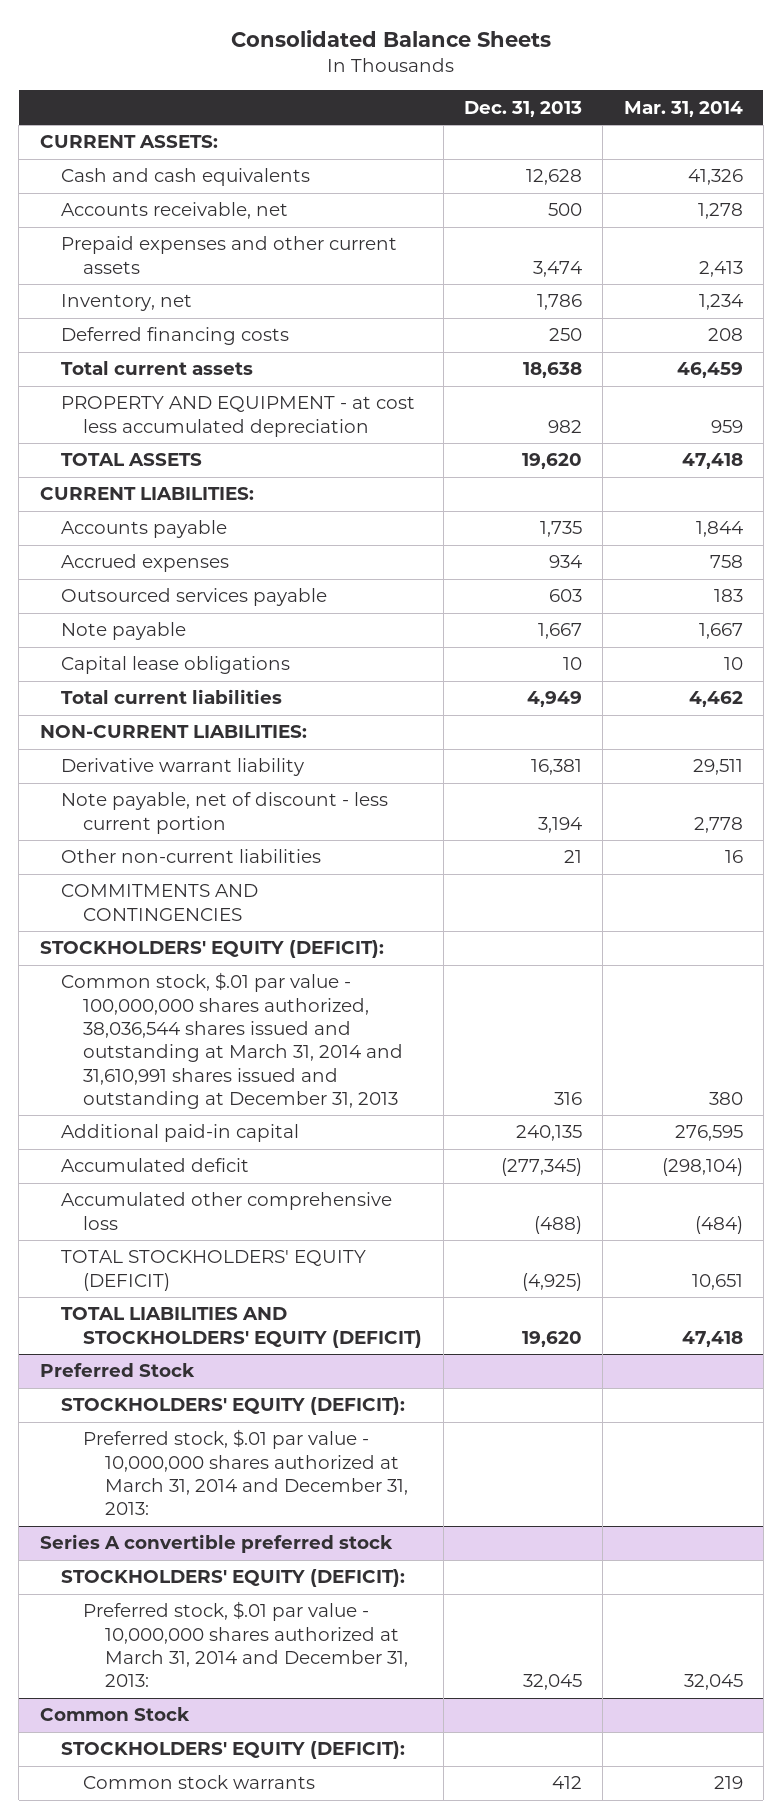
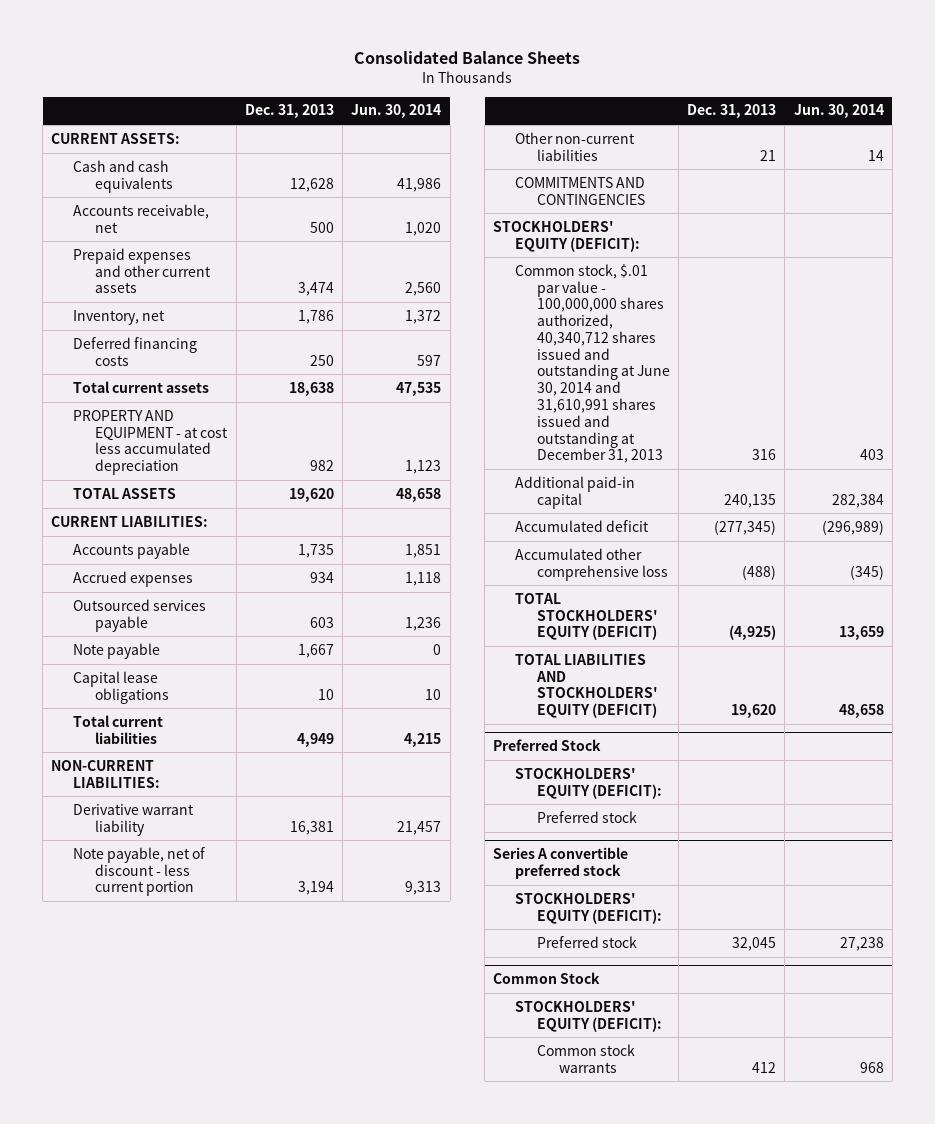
[623,100,743,117] Mar. 31, 2014 -> none
none -> [351,104,442,119] Jun. 30, 2014
[61,972,404,1109] Common stock, $.01 par value - 100,000,000 shares authorized, 38,036,544 shares issued and outstanding at March 31, 2014 and 31,610,991 shares issued and outstanding at December 31, 2013 -> [515,263,671,464] Common stock, $.01 par value - 100,000,000 shares authorized, 40,340,712 shares issued and outstanding at June 30, 2014 and 31,610,991 shares issued and outstanding at December 31, 2013
[83,1429,409,1516] Preferred stock, $.01 par value - 10,000,000 shares authorized at March 31, 2014 and December 31, 2013: -> [537,810,638,823] Preferred stock
[83,1601,409,1688] Preferred stock, $.01 par value - 10,000,000 shares authorized at March 31, 2014 and December 31, 2013: -> [537,935,638,948] Preferred stock

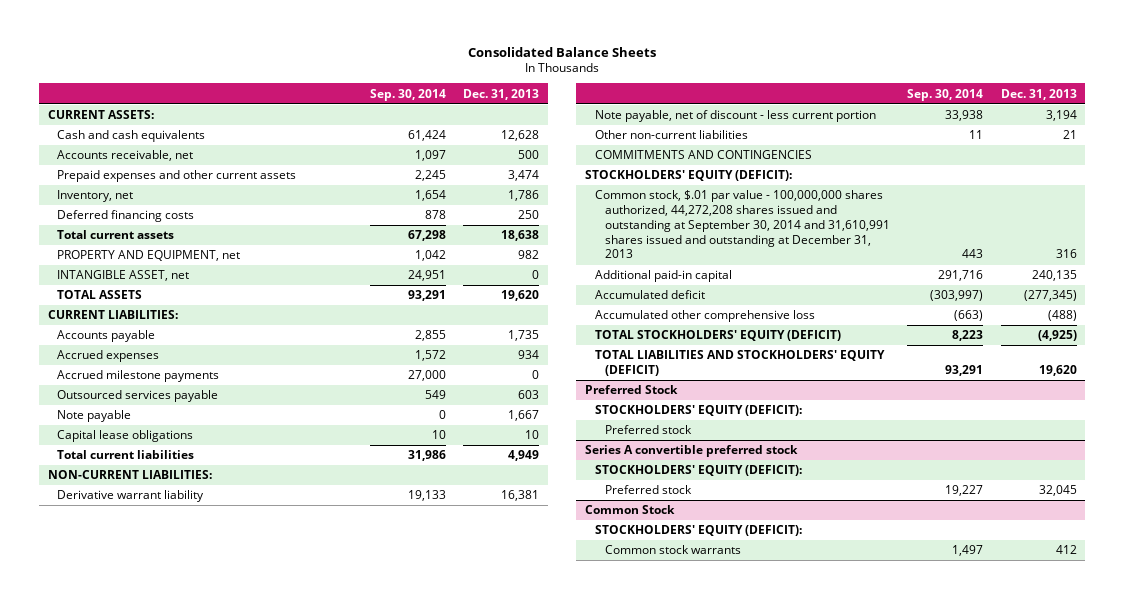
[351,104,442,119] Jun. 30, 2014 -> none
none -> [369,88,446,101] Sep. 30, 2014
[73,409,229,476] PROPERTY AND EQUIPMENT - at cost less accumulated depreciation -> [57,250,241,262] PROPERTY AND EQUIPMENT, net
none -> [57,270,190,282] INTANGIBLE ASSET, net
none -> [57,370,220,383] Accrued milestone payments
[515,263,671,464] Common stock, $.01 par value - 100,000,000 shares authorized, 40,340,712 shares issued and outstanding at June 30, 2014 and 31,610,991 shares issued and outstanding at December 31, 2013 -> [595,190,890,259] Common stock, $.01 par value - 100,000,000 shares authorized, 44,272,208 shares issued and outstanding at September 30, 2014 and 31,610,991 shares issued and outstanding at December 31, 2013

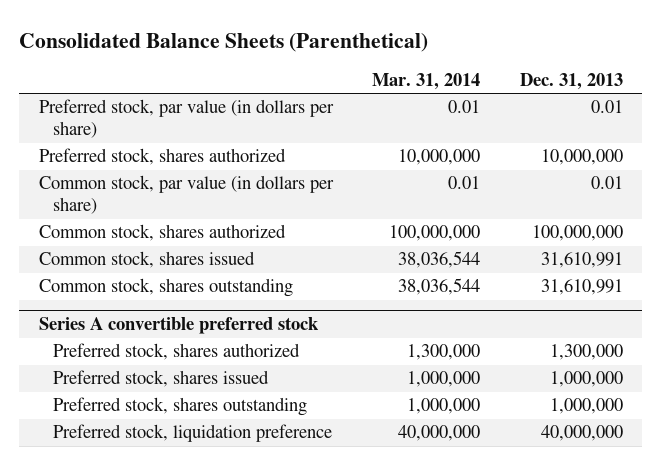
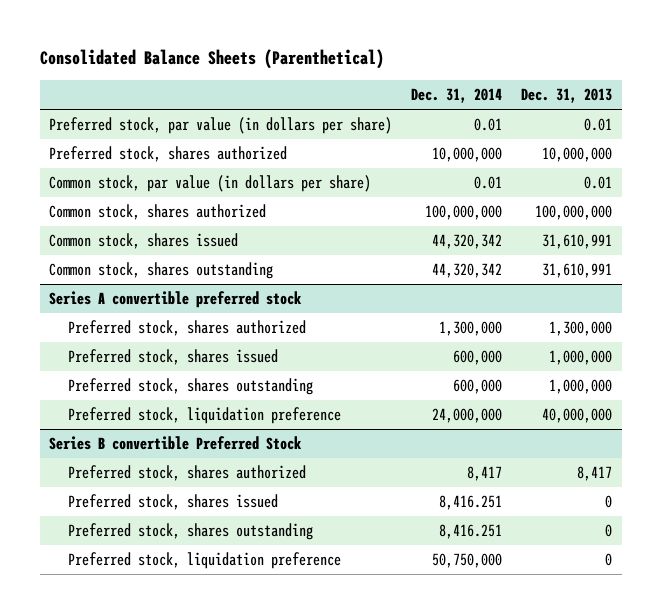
[372,73,481,91] Mar. 31, 2014 -> none
none -> [411,88,503,104] Dec. 31, 2014
none -> [49,436,303,451] Series B convertible Preferred Stock
none -> [67,465,306,482] Preferred stock, shares authorized
none -> [67,494,278,511] Preferred stock, shares issued
none -> [67,523,313,541] Preferred stock, shares outstanding
none -> [67,552,341,570] Preferred stock, liquidation preference

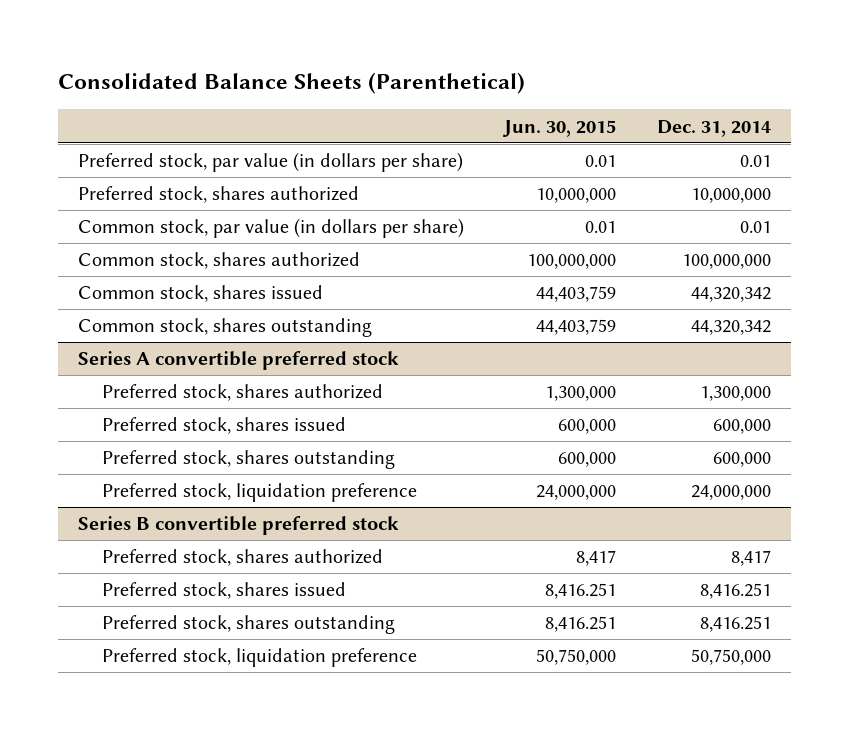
[521,88,613,104] Dec. 31, 2013 -> none
none -> [502,119,617,137] Jun. 30, 2015
[49,436,303,451] Series B convertible Preferred Stock -> [78,516,400,536] Series B convertible preferred stock

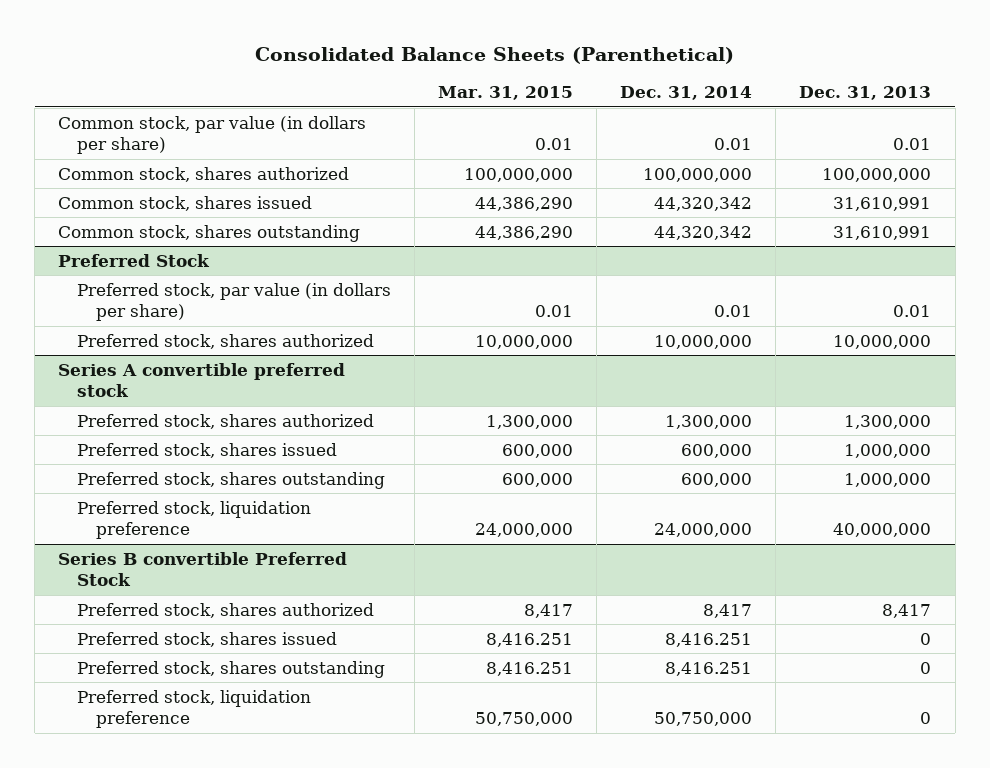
[502,119,617,137] Jun. 30, 2015 -> none
none -> [438,86,574,101] Mar. 31, 2015
none -> [799,86,932,101] Dec. 31, 2013
[78,152,464,173] Preferred stock, par value (in dollars per share) -> none
[78,186,360,204] Preferred stock, shares authorized -> none
none -> [58,253,211,267] Preferred Stock
none -> [77,282,392,322] Preferred stock, par value (in dollars per share)
none -> [77,333,375,349] Preferred stock, shares authorized
[78,516,400,536] Series B convertible preferred stock -> [58,551,348,587] Series B convertible Preferred Stock

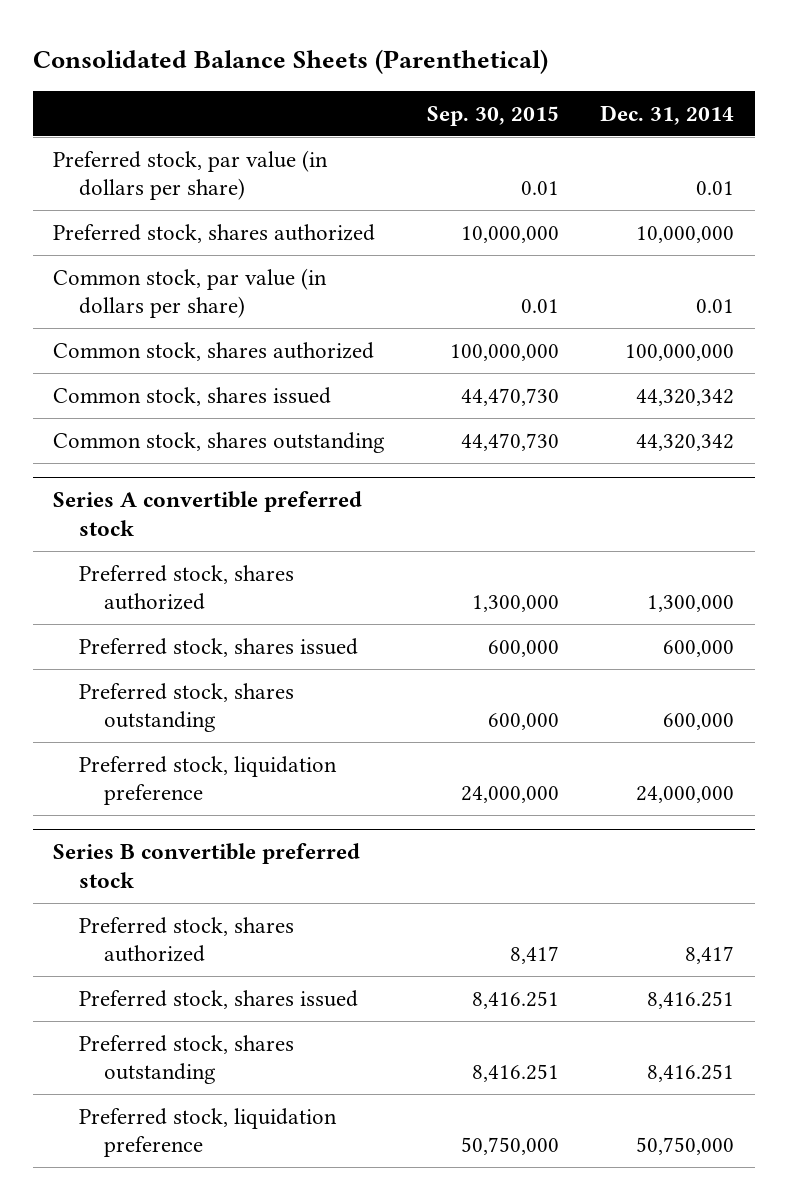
[438,86,574,101] Mar. 31, 2015 -> none
[799,86,932,101] Dec. 31, 2013 -> none
none -> [426,105,559,126] Sep. 30, 2015
none -> [53,149,329,201] Preferred stock, par value (in dollars per share)
none -> [53,223,376,243] Preferred stock, shares authorized
[58,253,211,267] Preferred Stock -> none
[77,282,392,322] Preferred stock, par value (in dollars per share) -> none
[77,333,375,349] Preferred stock, shares authorized -> none
[58,551,348,587] Series B convertible Preferred Stock -> [53,843,361,888] Series B convertible preferred stock

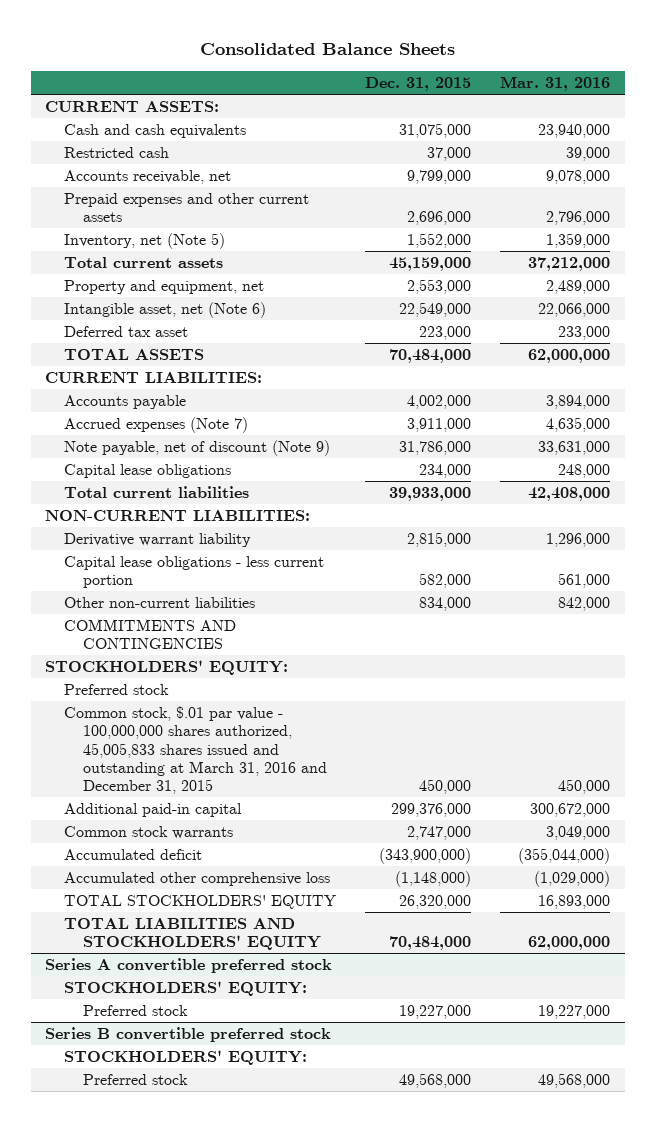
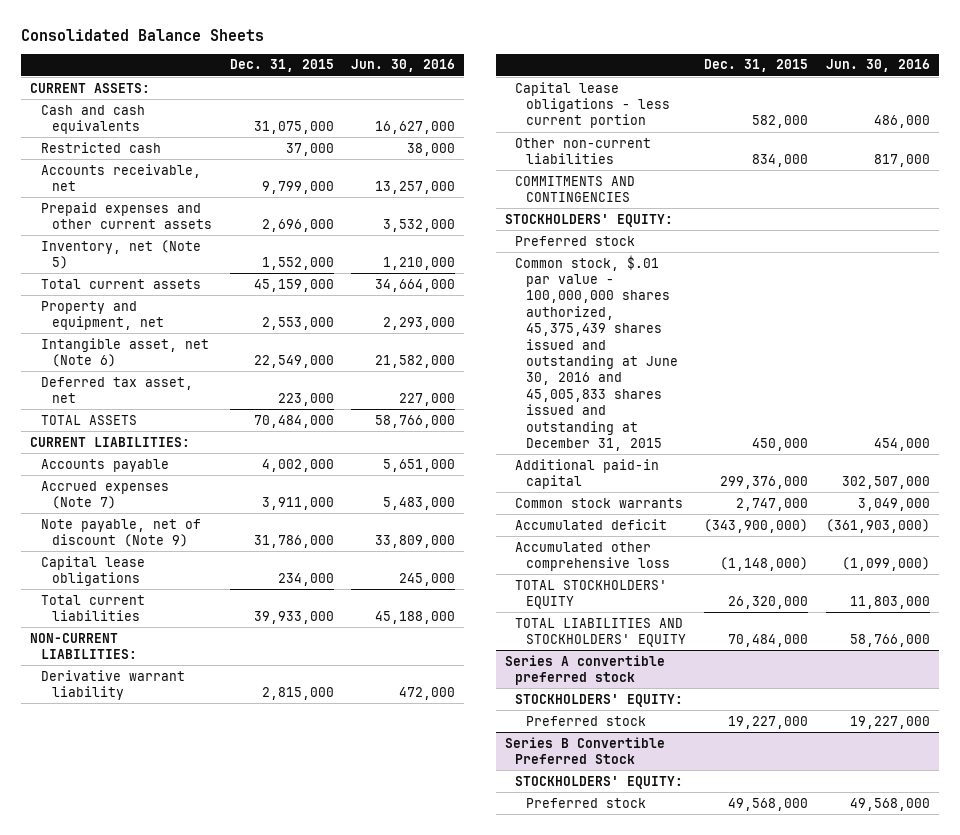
[500,76,611,92] Mar. 31, 2016 -> none
none -> [351,59,456,73] Jun. 30, 2016
[63,326,188,338] Deferred tax asset -> [41,376,194,404] Deferred tax asset, net
[63,706,327,795] Common stock, $.01 par value - 100,000,000 shares authorized, 45,005,833 shares issued and outstanding at March 31, 2016 and December 31, 2015 -> [515,254,679,452] Common stock, $.01 par value - 100,000,000 shares authorized, 45,375,439 shares issued and outstanding at June 30, 2016 and 45,005,833 shares issued and outstanding at December 31, 2015
[45,1027,332,1043] Series B convertible preferred stock -> [504,736,665,765] Series B Convertible Preferred Stock

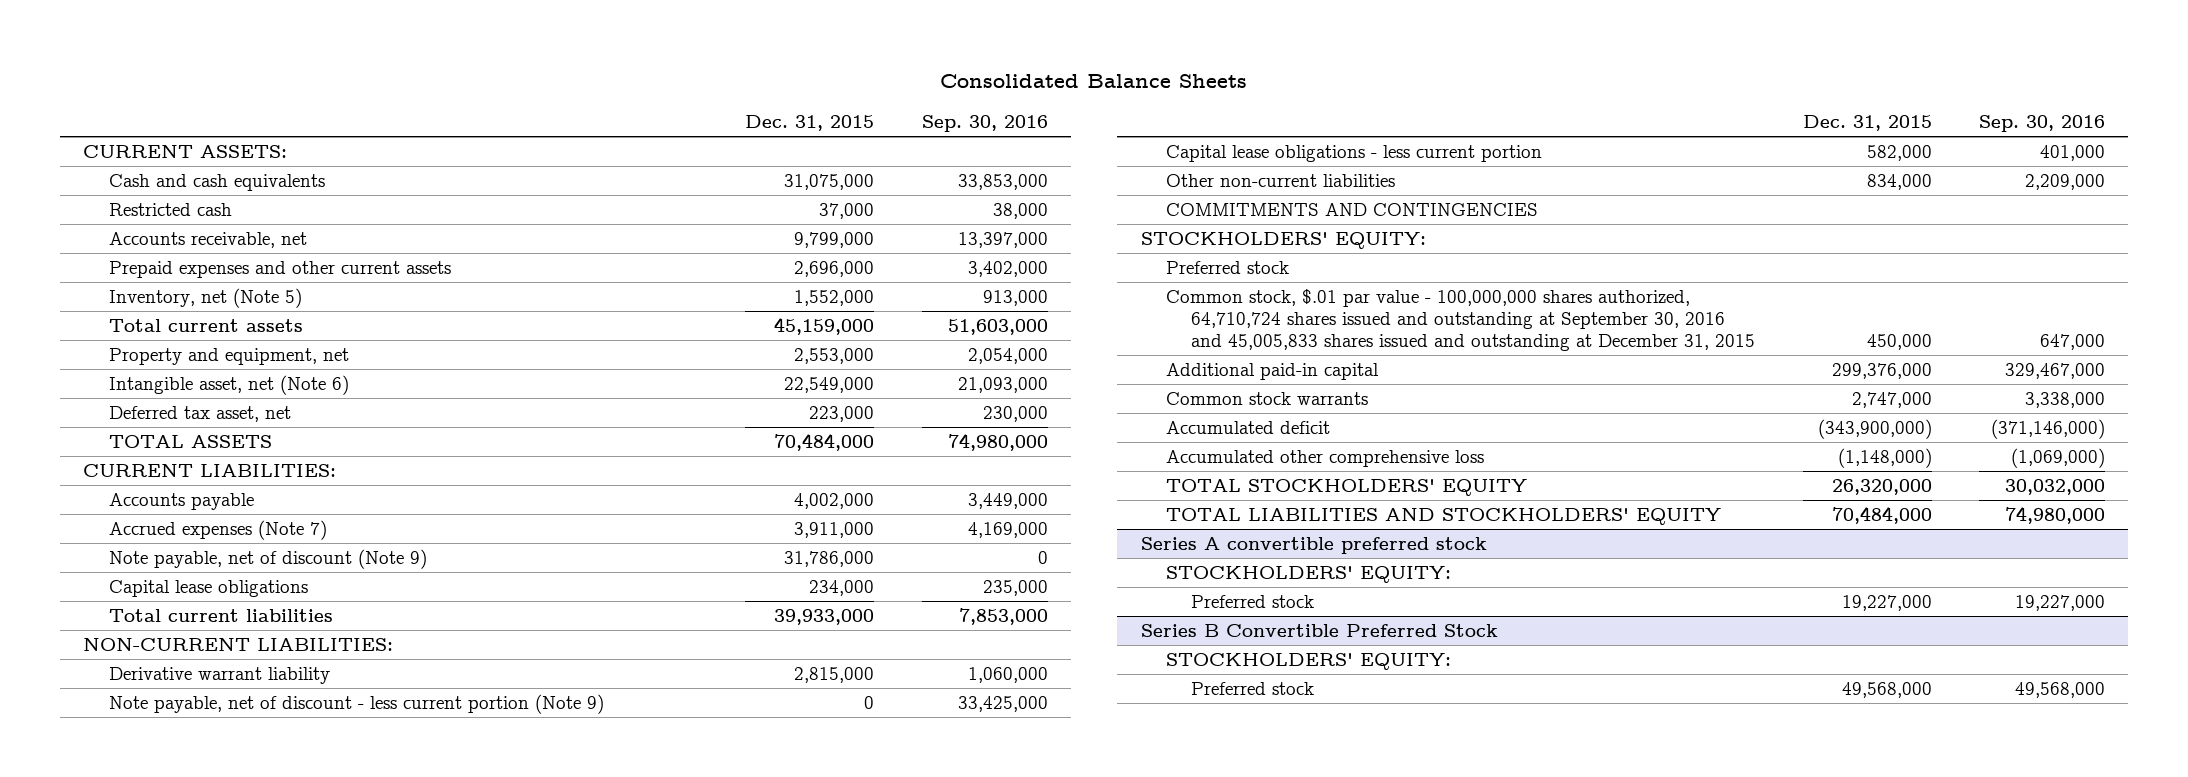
[351,59,456,73] Jun. 30, 2016 -> none
none -> [921,114,1048,132] Sep. 30, 2016
none -> [108,694,604,715] Note payable, net of discount - less current portion (Note 9)
[515,254,679,452] Common stock, $.01 par value - 100,000,000 shares authorized, 45,375,439 shares issued and outstanding at June 30, 2016 and 45,005,833 shares issued and outstanding at December 31, 2015 -> [1166,289,1756,351] Common stock, $.01 par value - 100,000,000 shares authorized, 64,710,724 shares issued and outstanding at September 30, 2016 and 45,005,833 shares issued and outstanding at December 31, 2015

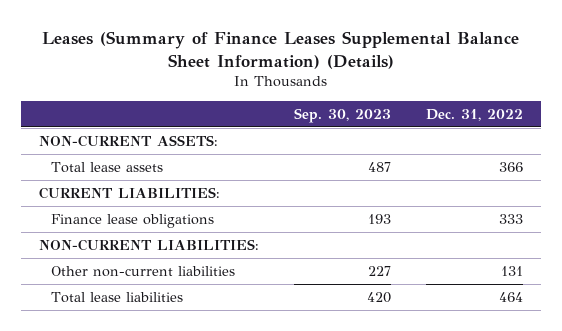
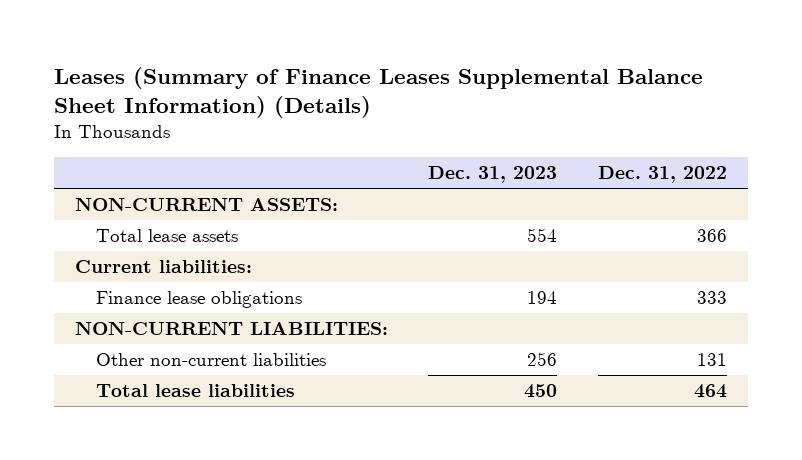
[293,108,391,124] Sep. 30, 2023 -> none
none -> [428,166,558,184] Dec. 31, 2023
[38,187,220,200] CURRENT LIABILITIES: -> [74,260,252,274] Current liabilities:

